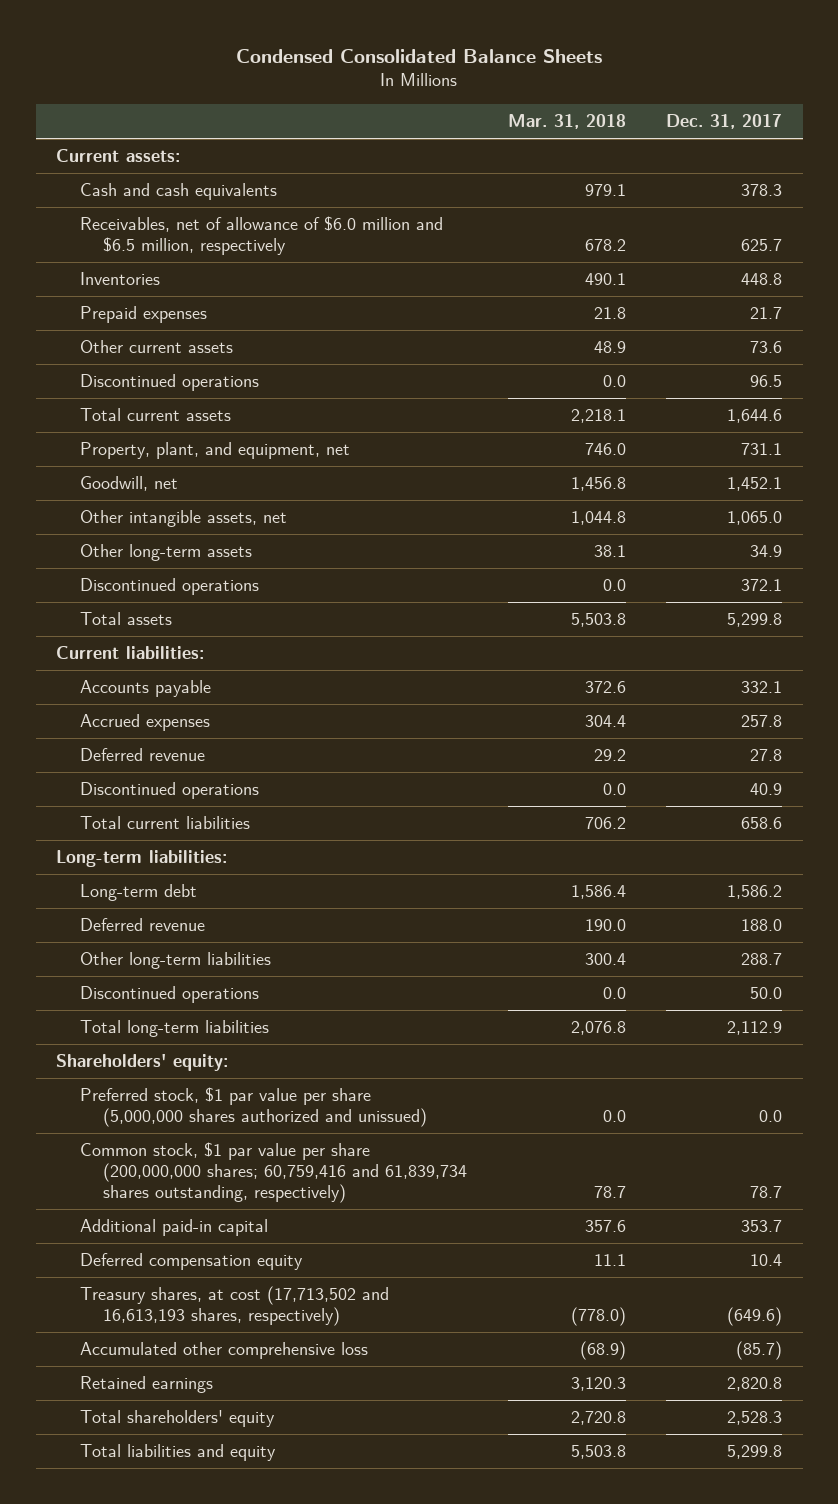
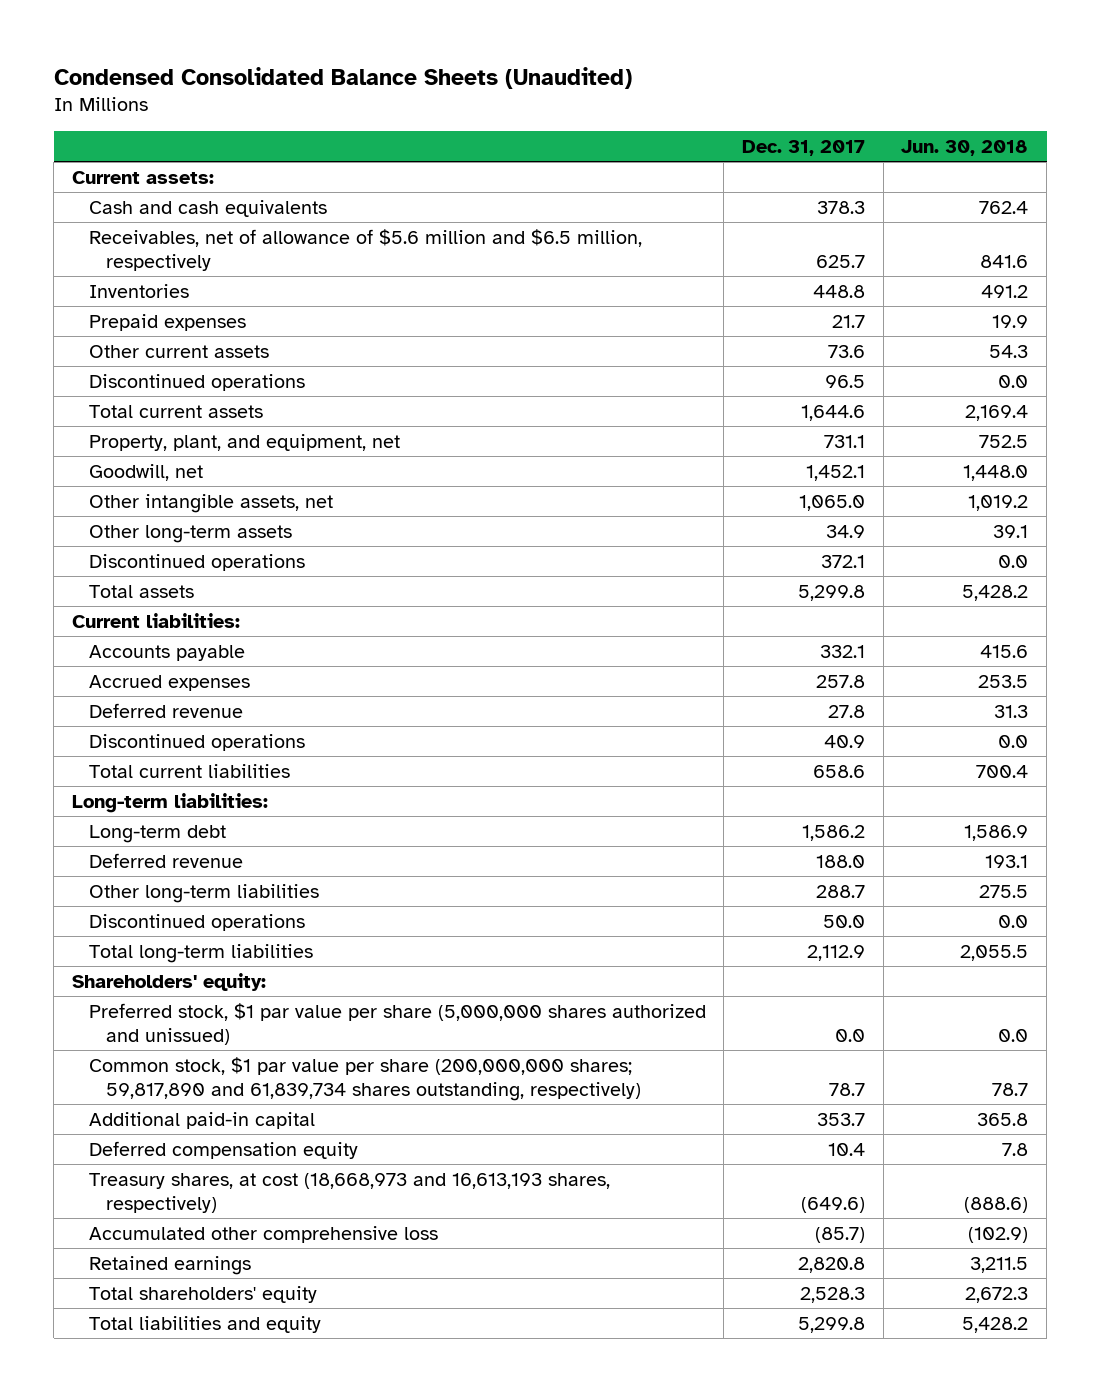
[236,48,603,63] Condensed Consolidated Balance Sheets -> [53,66,632,89] Condensed Consolidated Balance Sheets (Unaudited)
[507,114,626,130] Mar. 31, 2018 -> none
none -> [901,139,1029,156] Jun. 30, 2018
[79,216,443,256] Receivables, net of allowance of $6.0 million and $6.5 million, respectively -> [88,228,642,271] Receivables, net of allowance of $5.6 million and $6.5 million, respectively
[79,1142,468,1204] Common stock, $1 par value per share (200,000,000 shares; 60,759,416 and 61,839,734 shares outstanding, respectively) -> [88,1056,641,1101] Common stock, $1 par value per share (200,000,000 shares; 59,817,890 and 61,839,734 shares outstanding, respectively)
[79,1286,389,1327] Treasury shares, at cost (17,713,502 and 16,613,193 shares, respectively) -> [88,1172,610,1213] Treasury shares, at cost (18,668,973 and 16,613,193 shares, respectively)

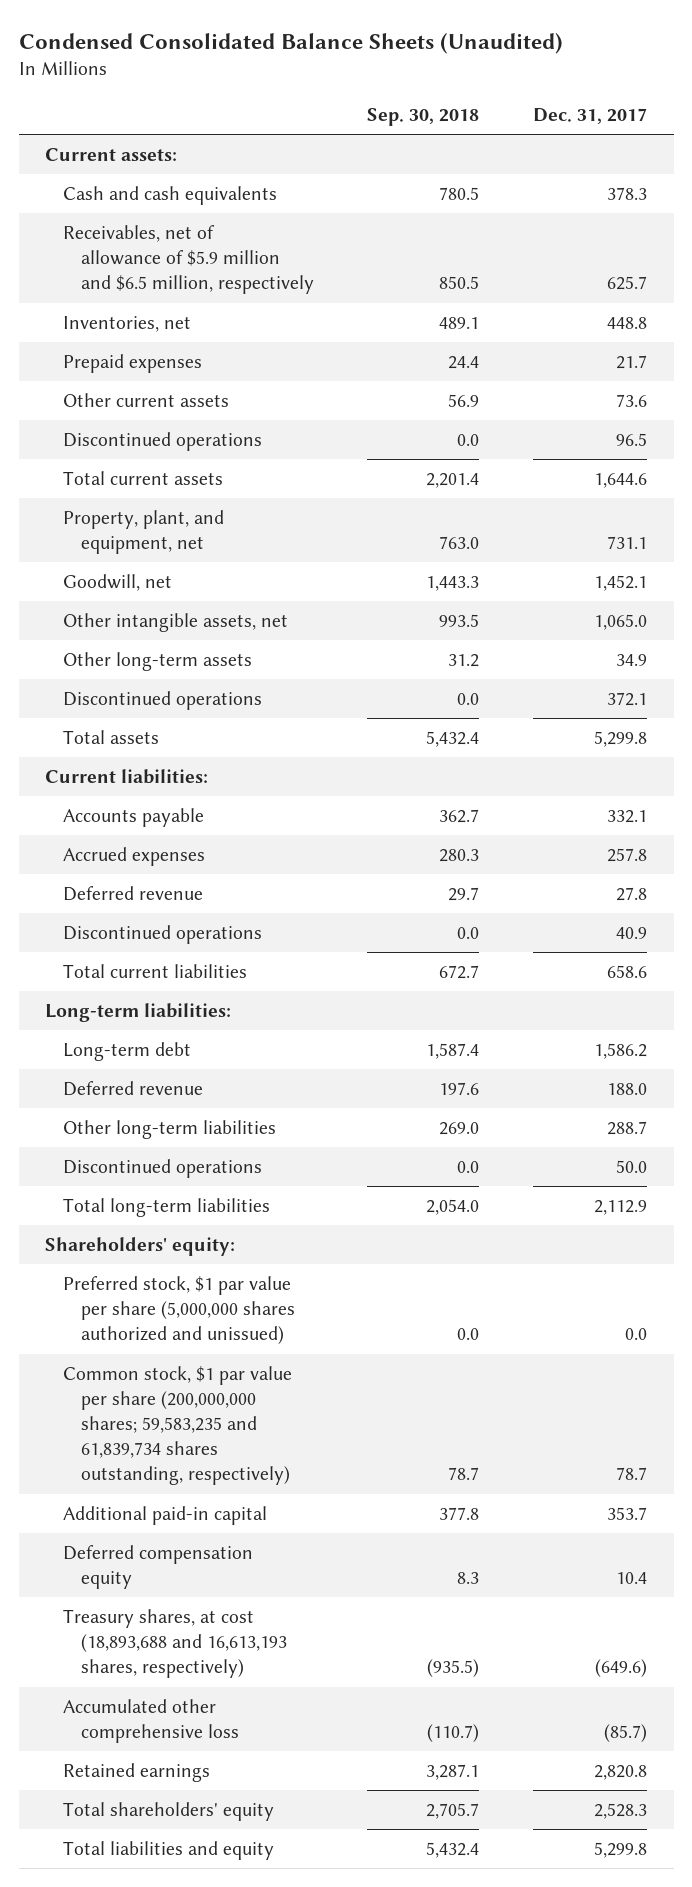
[901,139,1029,156] Jun. 30, 2018 -> none
none -> [367,107,480,126] Sep. 30, 2018
[88,228,642,271] Receivables, net of allowance of $5.6 million and $6.5 million, respectively -> [63,225,314,295] Receivables, net of allowance of $5.9 million and $6.5 million, respectively
[88,283,189,298] Inventories -> [63,316,192,333] Inventories, net
[88,1056,641,1101] Common stock, $1 par value per share (200,000,000 shares; 59,817,890 and 61,839,734 shares outstanding, respectively) -> [63,1366,293,1486] Common stock, $1 par value per share (200,000,000 shares; 59,583,235 and 61,839,734 shares outstanding, respectively)
[88,1172,610,1213] Treasury shares, at cost (18,668,973 and 16,613,193 shares, respectively) -> [63,1609,287,1679] Treasury shares, at cost (18,893,688 and 16,613,193 shares, respectively)

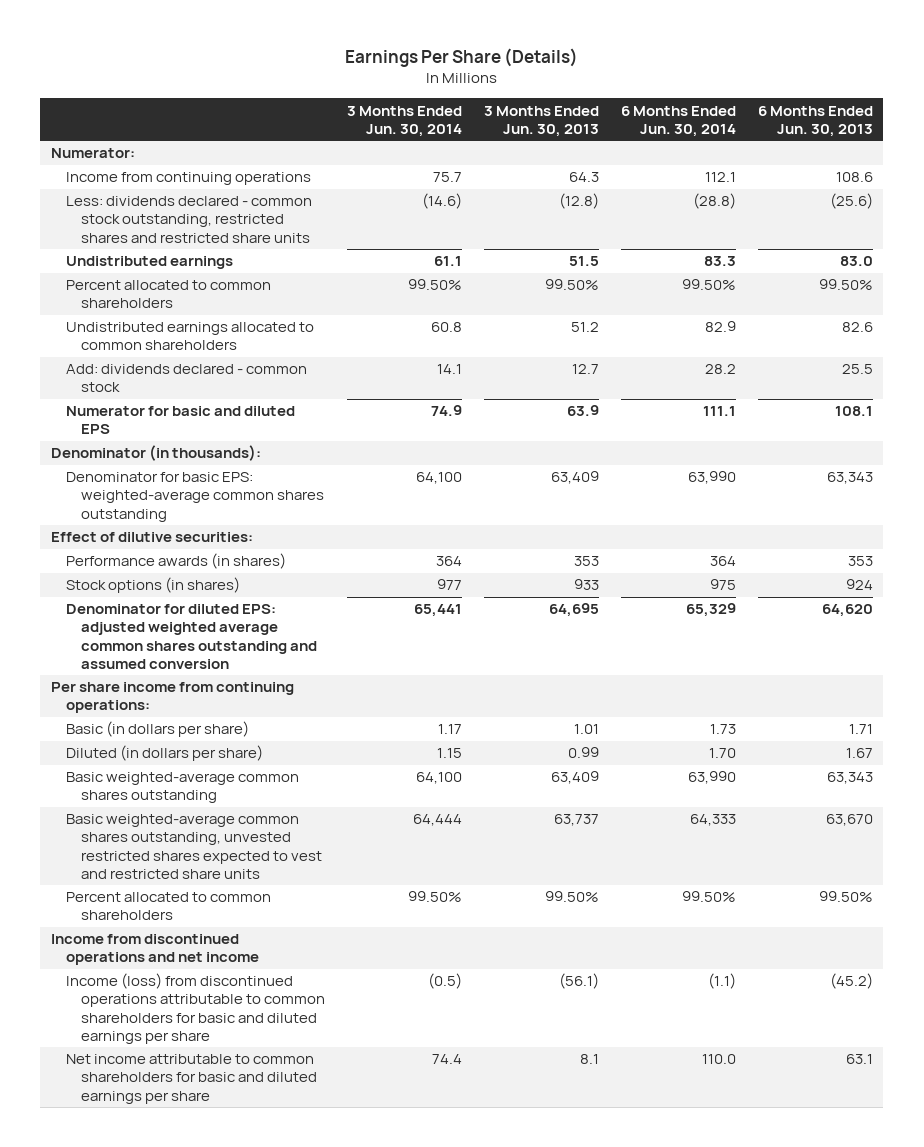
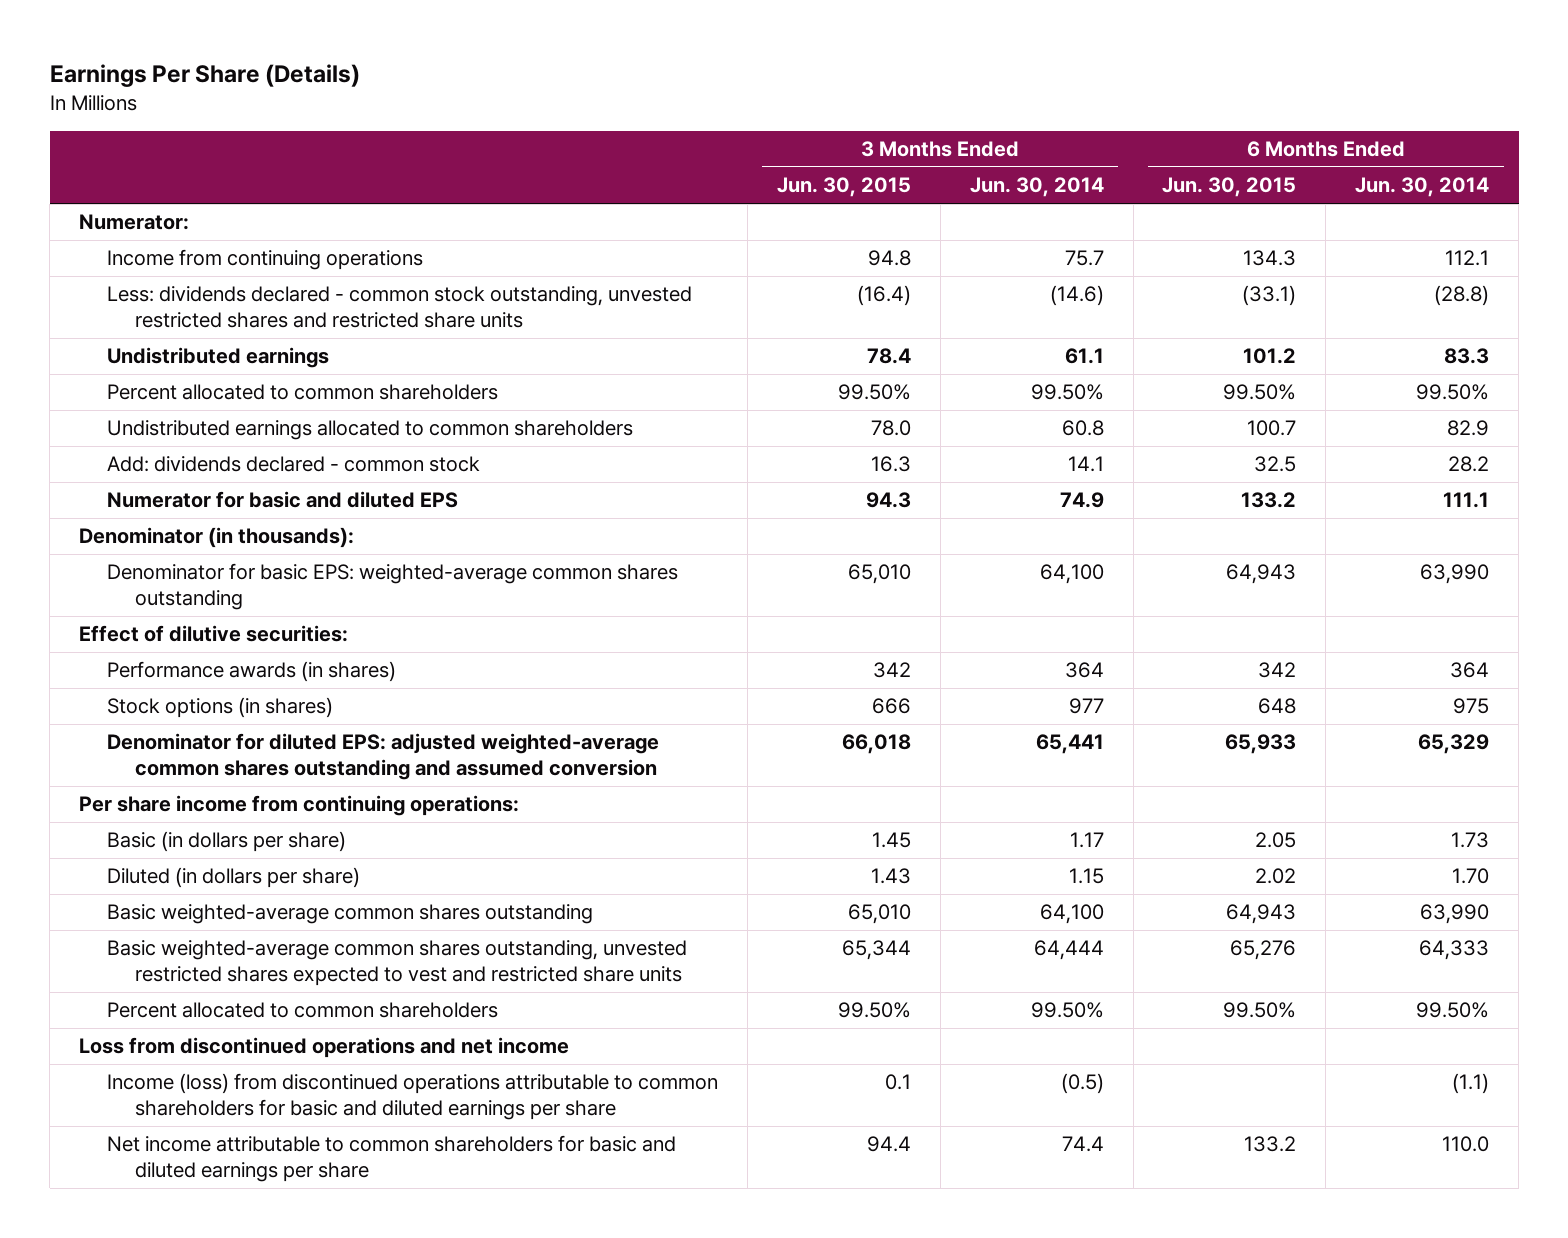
[483,105,599,137] 3 Months Ended Jun. 30, 2013 -> none
[757,105,873,137] 6 Months Ended Jun. 30, 2013 -> none
none -> [776,177,911,198] Jun. 30, 2015
none -> [1162,177,1297,198] Jun. 30, 2015
[66,196,313,243] Less: dividends declared - common stock outstanding, restricted shares and restricted share units -> [107,286,693,328] Less: dividends declared - common stock outstanding, unvested restricted shares and restricted share units
[66,604,317,669] Denominator for diluted EPS: adjusted weighted average common shares outstanding and assumed conversion -> [107,733,660,780] Denominator for diluted EPS: adjusted weighted-average common shares outstanding and assumed conversion
[51,934,260,966] Income from discontinued operations and net income -> [79,1037,570,1059] Loss from discontinued operations and net income

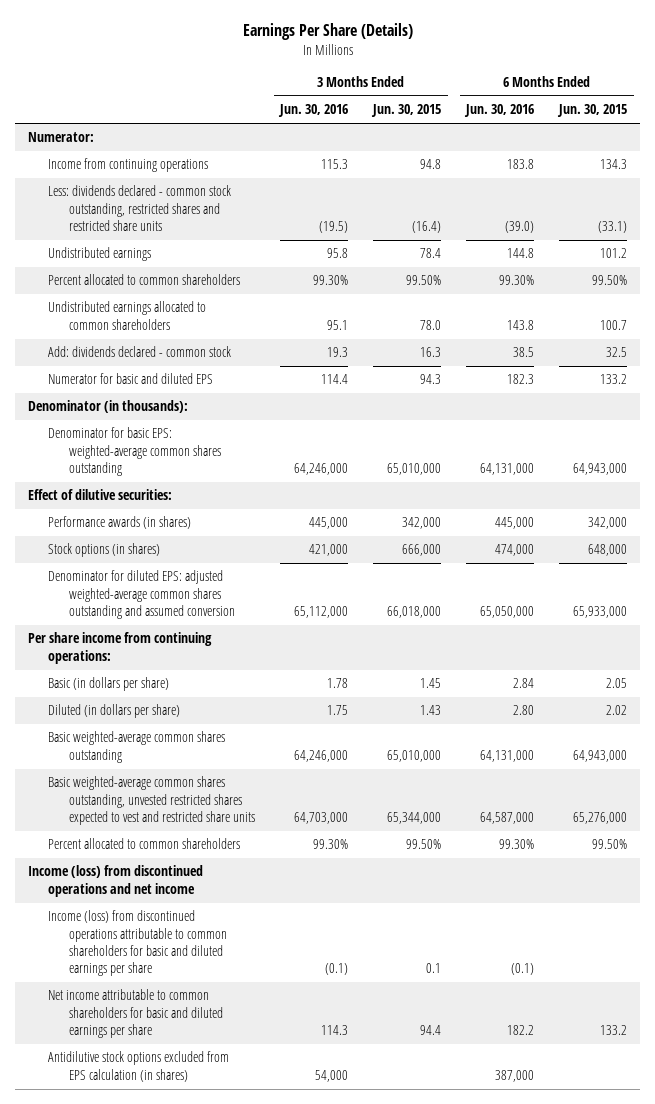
[969,177,1104,198] Jun. 30, 2014 -> none
[1355,177,1490,198] Jun. 30, 2014 -> none
none -> [278,104,349,118] Jun. 30, 2016
none -> [464,104,535,118] Jun. 30, 2016
[107,286,693,328] Less: dividends declared - common stock outstanding, unvested restricted shares and restricted share units -> [48,185,232,232] Less: dividends declared - common stock outstanding, restricted shares and restricted share units
[847,564,911,585] 65,010 -> [387,463,442,476] 65,010,000
[1226,564,1297,585] 64,943 -> [573,463,628,476] 64,943,000
[872,662,911,679] 342 -> [402,517,442,530] 342,000
[1258,662,1297,679] 342 -> [588,517,628,530] 342,000
[871,698,911,715] 666 -> [402,544,442,557] 666,000
[1258,698,1297,715] 648 -> [588,544,628,557] 648,000
[841,734,911,755] 66,018 -> [387,606,442,619] 66,018,000
[1225,734,1297,755] 65,933 -> [573,606,628,619] 65,933,000
[847,904,911,925] 65,010 -> [387,749,442,762] 65,010,000
[1226,904,1297,925] 64,943 -> [573,749,628,762] 64,943,000
[841,940,911,961] 65,344 -> [387,812,442,825] 65,344,000
[1230,940,1297,961] 65,276 -> [573,812,628,825] 65,276,000
[79,1037,570,1059] Loss from discontinued operations and net income -> [27,865,203,897] Income (loss) from discontinued operations and net income
none -> [48,1051,230,1082] Antidilutive stock options excluded from EPS calculation (in shares)

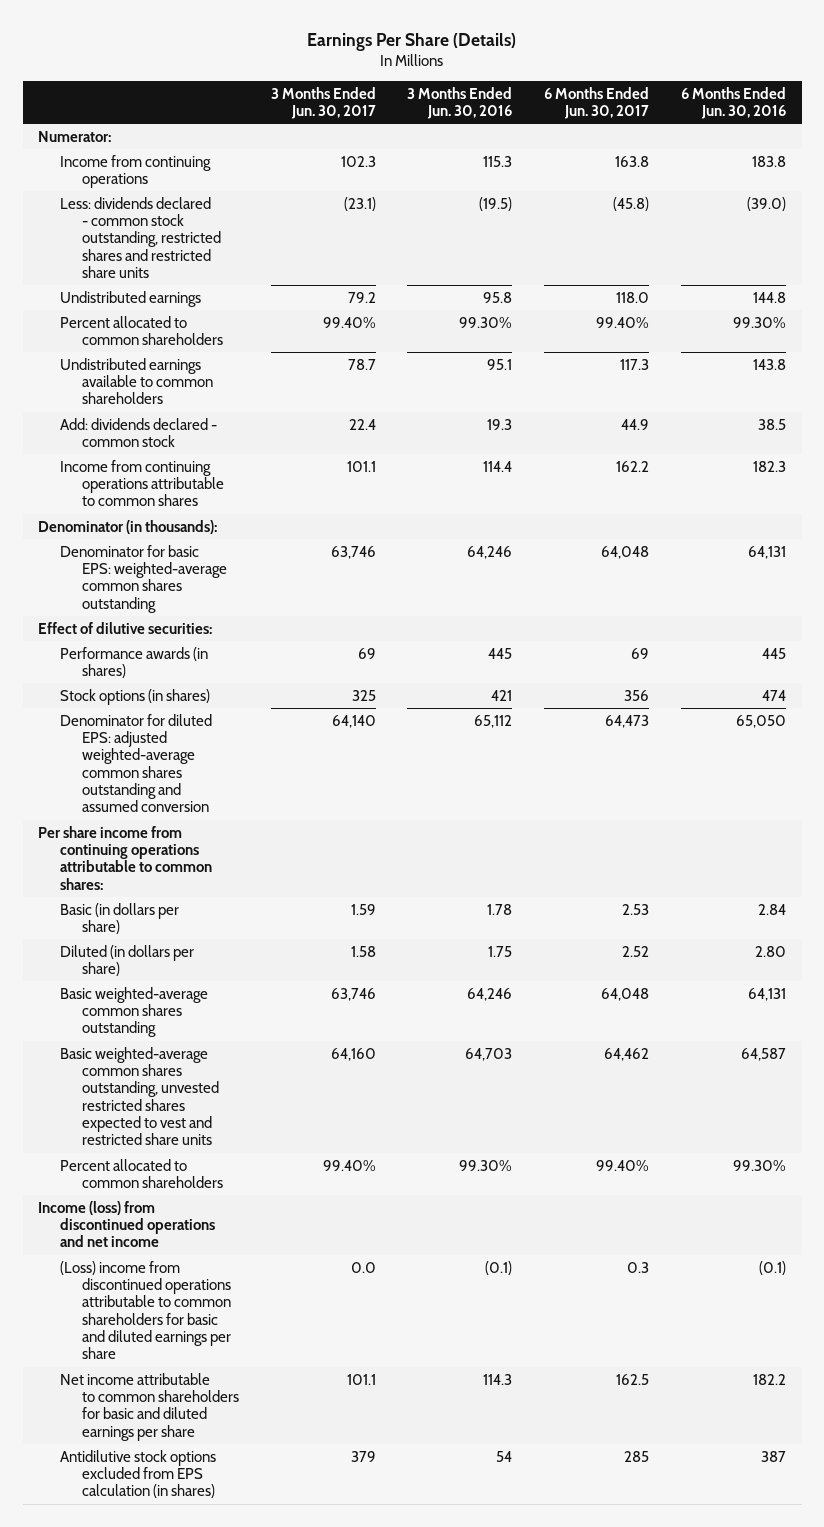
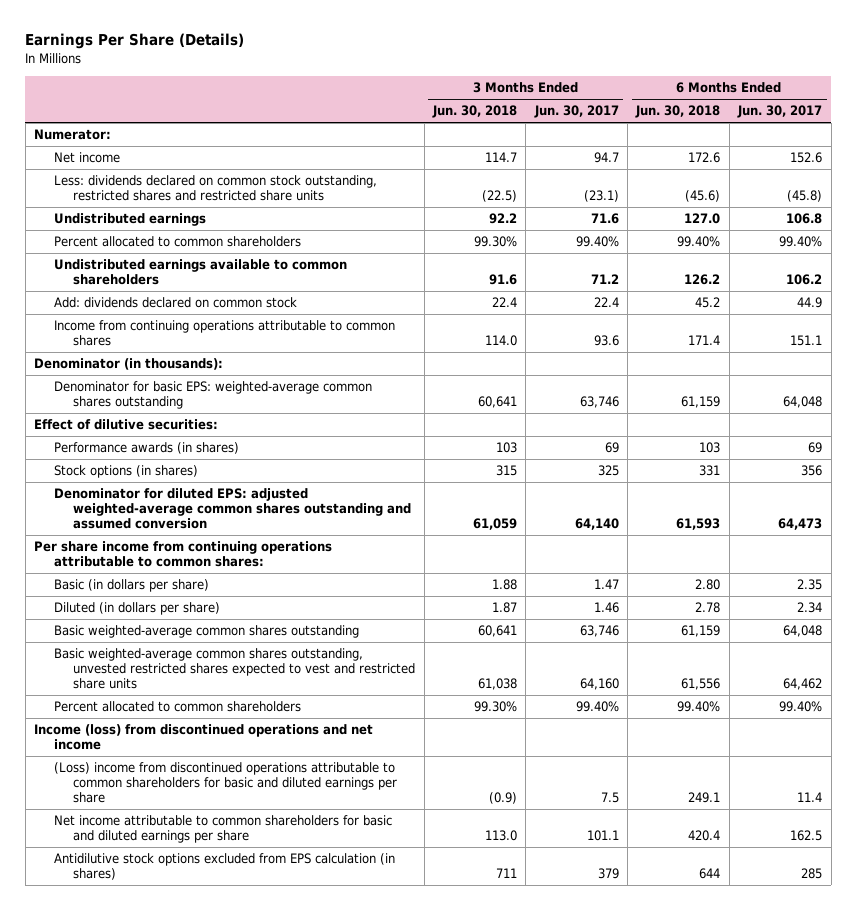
[407,86,513,120] 3 Months Ended Jun. 30, 2016 -> none
[680,86,786,120] 6 Months Ended Jun. 30, 2016 -> none
none -> [431,105,517,119] Jun. 30, 2018
none -> [635,105,721,119] Jun. 30, 2018
[60,154,212,189] Income from continuing operations -> [53,152,120,164] Net income
[340,155,376,167] 102.3 -> [593,152,619,164] 94.7
[615,155,650,167] 163.8 -> [790,152,823,164] 152.6
[60,196,222,279] Less: dividends declared - common stock outstanding, restricted shares and restricted share units -> [53,175,377,202] Less: dividends declared on common stock outstanding, restricted shares and restricted share units
[347,291,376,303] 79.2 -> [590,213,619,225] 71.6
[616,291,650,303] 118.0 -> [786,213,823,225] 106.8
[347,358,376,370] 78.7 -> [590,274,619,285] 71.2
[620,358,650,370] 117.3 -> [786,274,823,286] 106.2
[60,417,218,448] Add: dividends declared - common stock -> [53,297,297,309] Add: dividends declared on common stock
[346,460,376,472] 101.1 -> [593,335,619,347] 93.6
[616,460,650,472] 162.2 -> [790,335,823,347] 151.1
[350,903,376,915] 1.59 -> [593,579,619,590] 1.47
[622,903,650,915] 2.53 -> [797,579,823,591] 2.35
[350,945,376,957] 1.58 -> [593,602,619,614] 1.46
[622,945,650,957] 2.52 -> [797,602,823,614] 2.34
[350,1261,376,1273] 0.0 -> [600,792,619,804] 7.5
[627,1261,650,1273] 0.3 -> [797,792,823,803] 11.4

